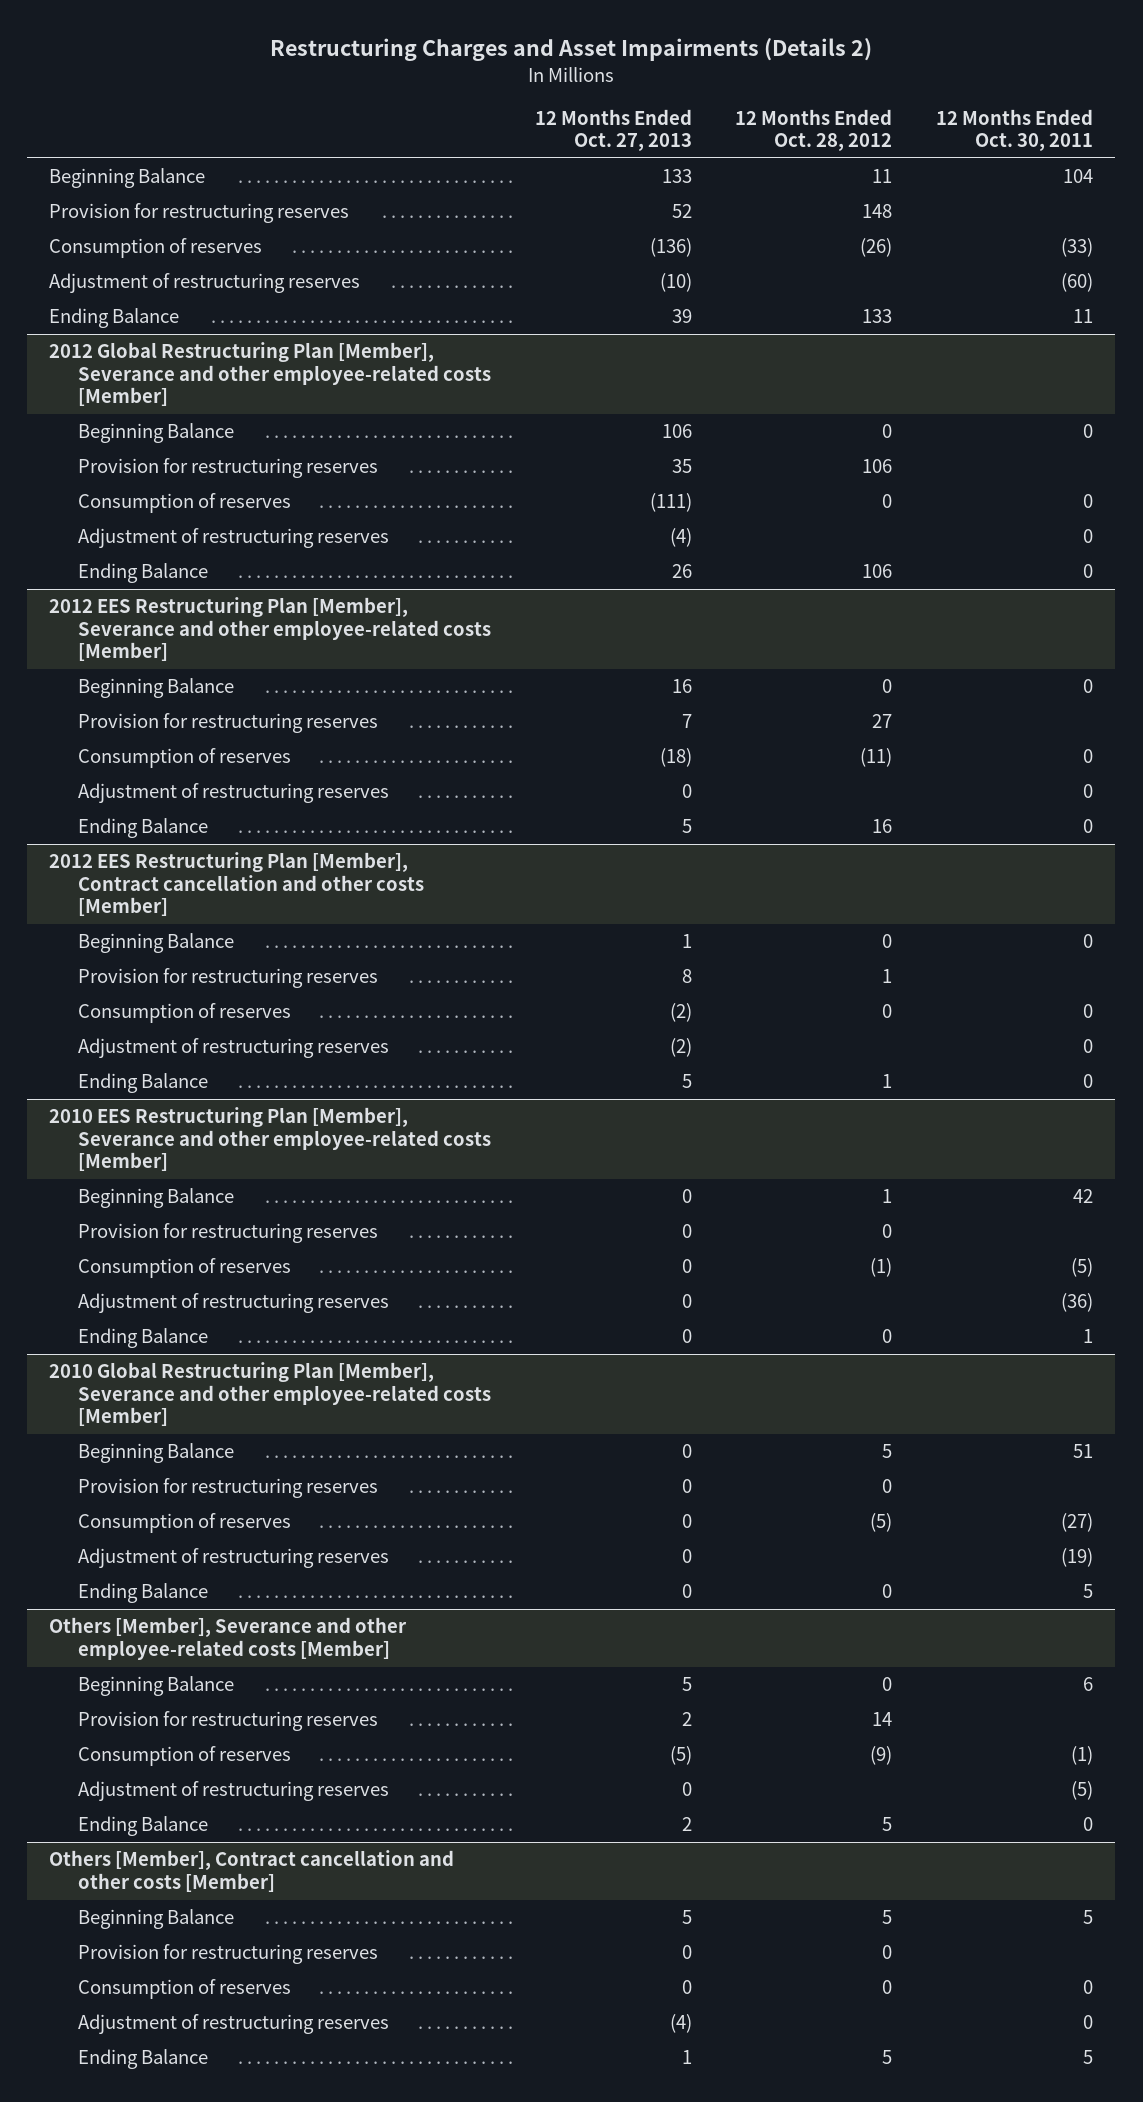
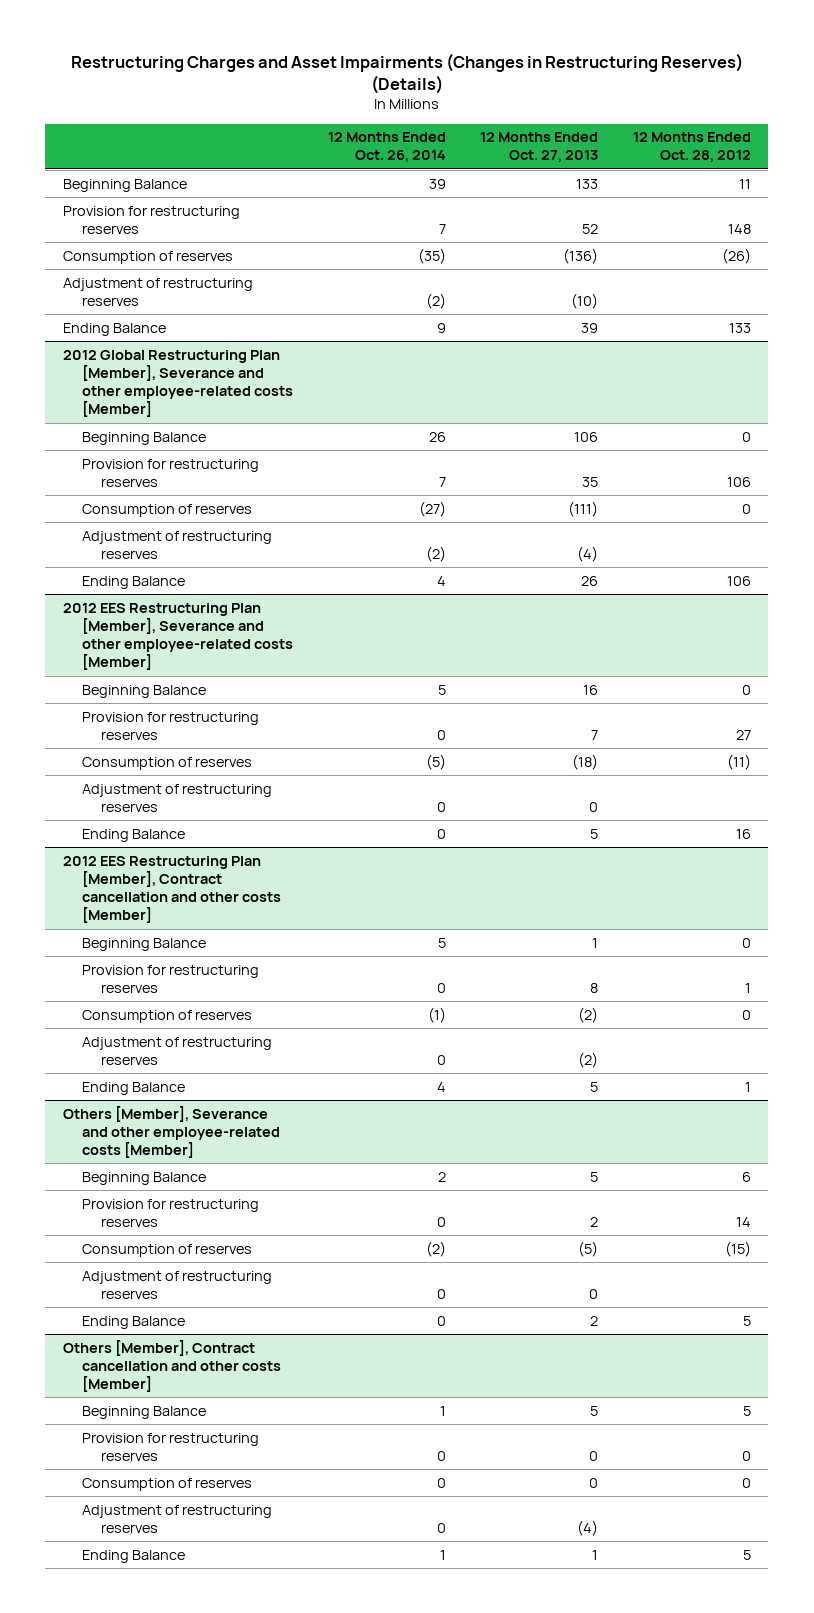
[270,38,873,62] Restructuring Charges and Asset Impairments (Details 2) -> [70,52,743,94] Restructuring Charges and Asset Impairments (Changes in Restructuring Reserves) (Details)
[936,108,1094,151] 12 Months Ended Oct. 30, 2011 -> none
none -> [327,132,446,163] 12 Months Ended Oct. 26, 2014
[49,1107,491,1171] 2010 EES Restructuring Plan [Member], Severance and other employee-related costs [Member] -> none
[77,1188,234,1209] Beginning Balance -> none
[77,1223,378,1244] Provision for restructuring reserves -> none
[77,1258,291,1279] Consumption of reserves -> none
[77,1293,389,1314] Adjustment of restructuring reserves -> none
[77,1328,208,1349] Ending Balance -> none
[49,1362,491,1426] 2010 Global Restructuring Plan [Member], Severance and other employee-related costs [Member] -> none
[77,1443,234,1464] Beginning Balance -> none
[77,1478,378,1499] Provision for restructuring reserves -> none
[77,1513,291,1534] Consumption of reserves -> none
[77,1548,389,1569] Adjustment of restructuring reserves -> none
[77,1583,208,1604] Ending Balance -> none
[882,1677,893,1692] 0 -> [742,1171,752,1182] 6
[870,1746,893,1766] (9) -> [725,1240,752,1257] (15)

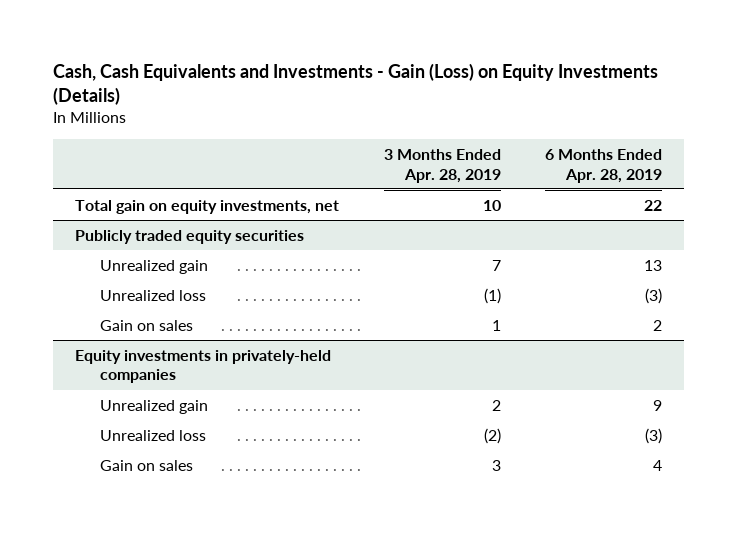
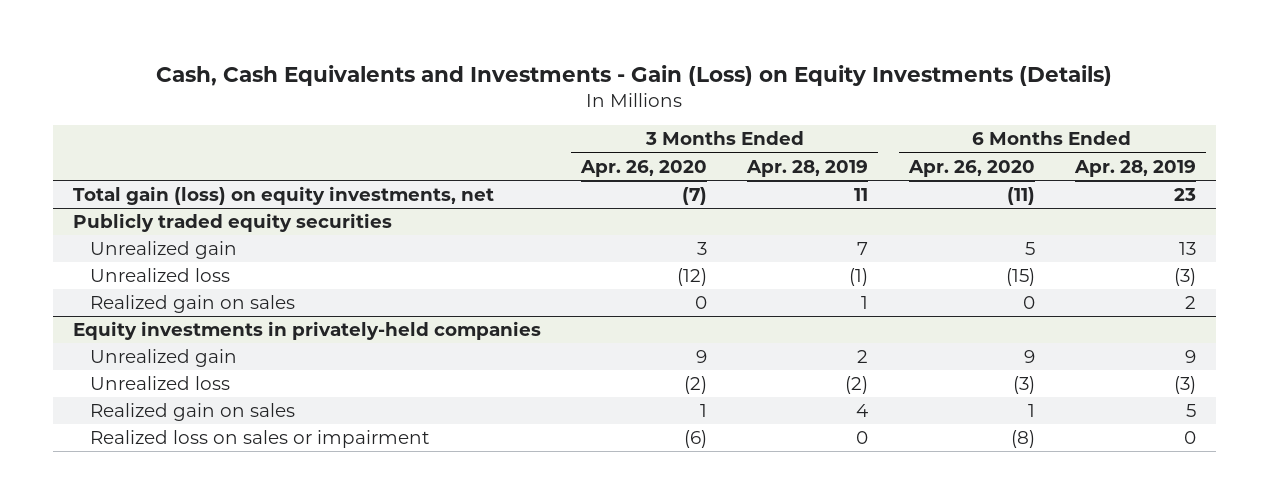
none -> [580,159,708,177] Apr. 26, 2020
none -> [907,159,1035,177] Apr. 26, 2020
[75,199,340,214] Total gain on equity investments, net -> [72,186,494,206] Total gain (loss) on equity investments, net
[482,199,501,211] 10 -> [854,188,869,202] 11
[644,199,663,211] 22 -> [1173,188,1196,202] 23
[100,319,194,331] Gain on sales -> [90,295,296,314] Realized gain on sales
[100,459,194,471] Gain on sales -> [90,403,296,422] Realized gain on sales
[491,459,501,471] 3 -> [856,404,869,418] 4
[653,459,663,471] 4 -> [1185,404,1196,418] 5
none -> [90,430,431,449] Realized loss on sales or impairment

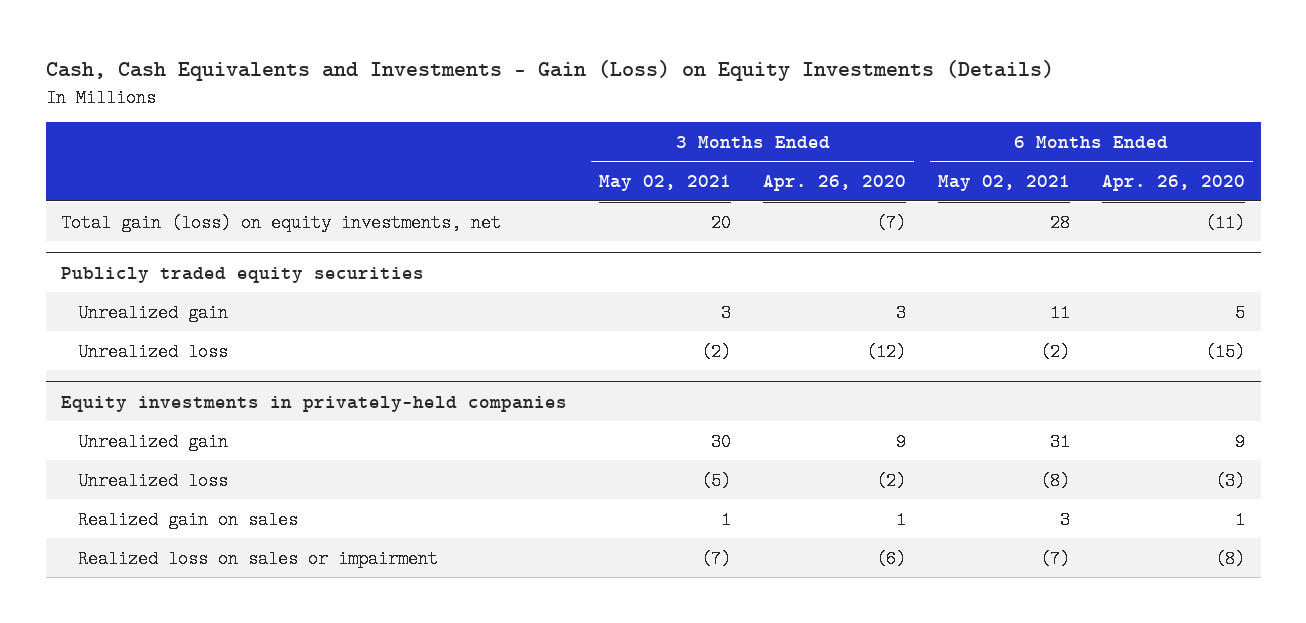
[746,159,869,177] Apr. 28, 2019 -> none
[1073,159,1196,177] Apr. 28, 2019 -> none
none -> [599,175,732,192] May 02, 2021
none -> [937,175,1070,192] May 02, 2021
[90,295,296,314] Realized gain on sales -> none

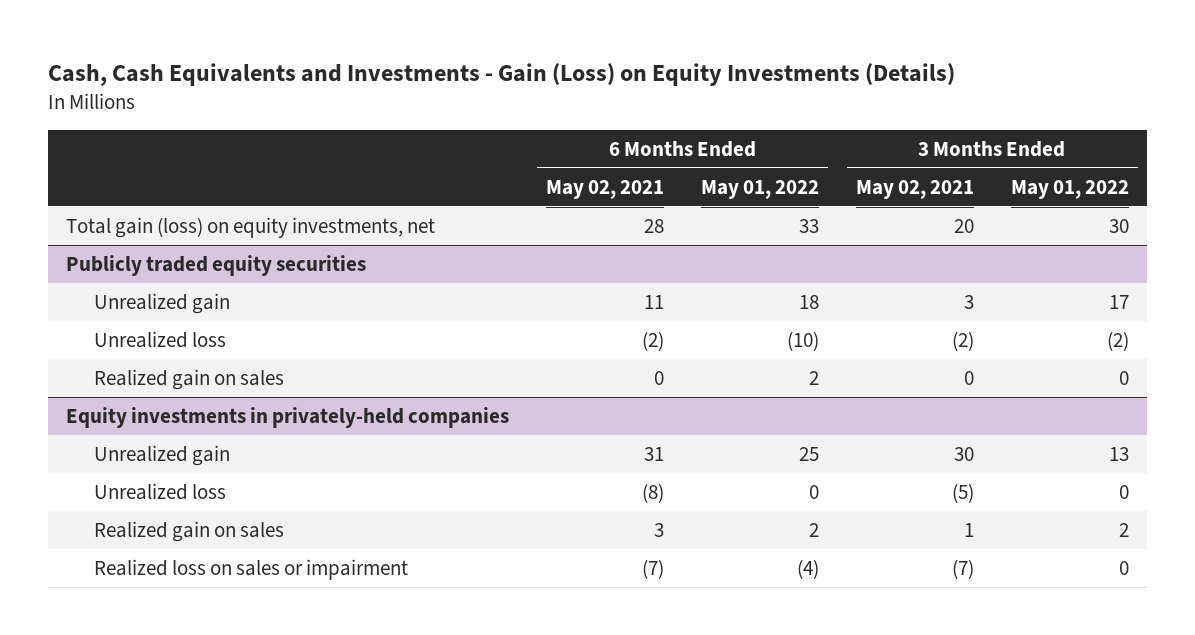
[763,175,907,192] Apr. 26, 2020 -> none
[1101,175,1245,192] Apr. 26, 2020 -> none
none -> [701,179,820,199] May 01, 2022
none -> [1010,179,1129,199] May 01, 2022
none -> [94,368,285,390] Realized gain on sales

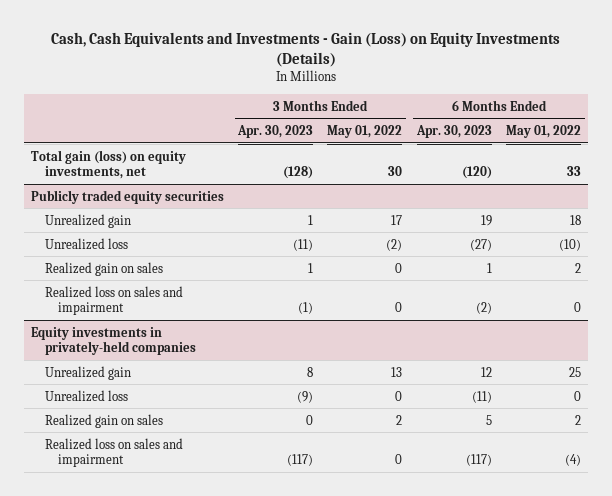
[546,179,665,199] May 02, 2021 -> none
[855,179,974,199] May 02, 2021 -> none
none -> [237,125,314,139] Apr. 30, 2023
none -> [415,125,492,139] Apr. 30, 2023
none -> [44,285,183,315] Realized loss on sales and impairment
[94,558,409,580] Realized loss on sales or impairment -> [44,437,183,467] Realized loss on sales and impairment

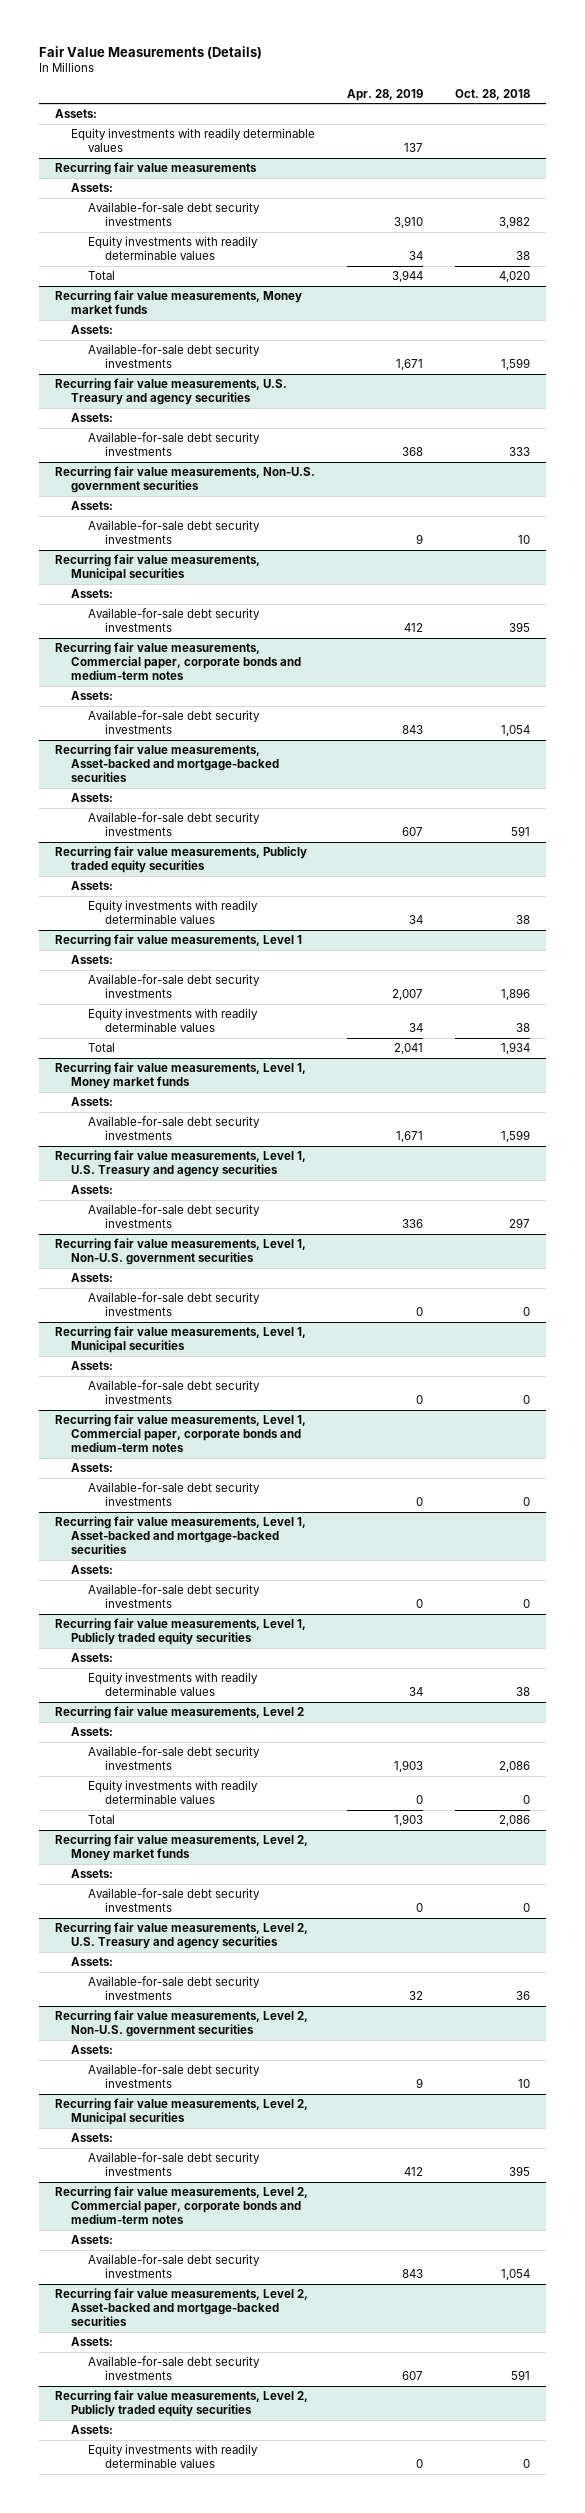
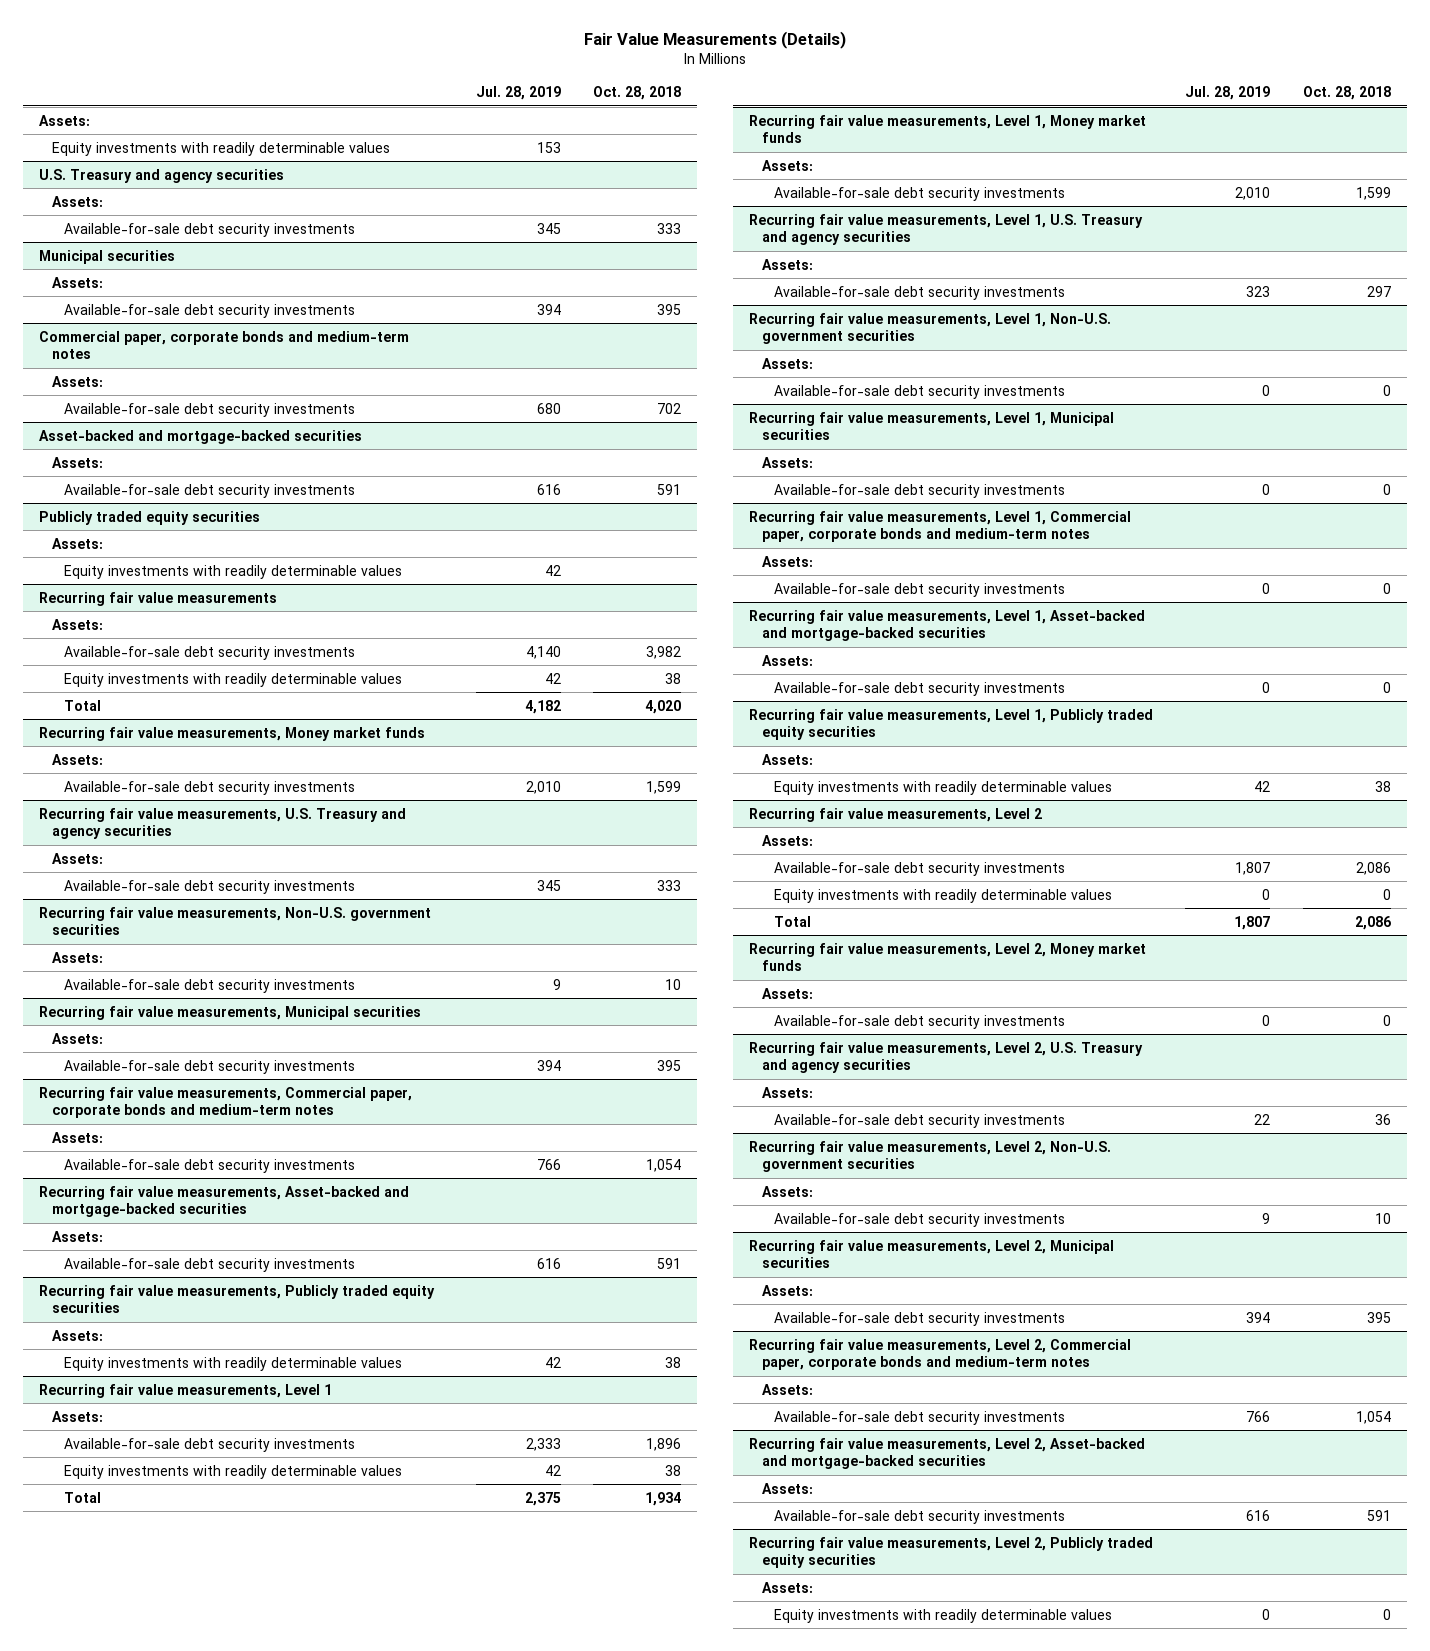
[347,88,424,101] Apr. 28, 2019 -> none
none -> [475,86,561,101] Jul. 28, 2019
none -> [39,168,285,183] U.S. Treasury and agency securities
none -> [51,195,103,207] Assets:
none -> [64,222,356,237] Available-for-sale debt security investments
none -> [39,249,176,264] Municipal securities
none -> [51,276,103,288] Assets:
none -> [64,303,356,318] Available-for-sale debt security investments
none -> [39,330,410,360] Commercial paper, corporate bonds and medium-term notes
none -> [51,375,103,387] Assets:
none -> [64,402,356,417] Available-for-sale debt security investments
none -> [39,429,363,444] Asset-backed and mortgage-backed securities
none -> [51,456,103,468] Assets:
none -> [64,483,356,498] Available-for-sale debt security investments
none -> [39,510,261,525] Publicly traded equity securities
none -> [51,537,103,549] Assets:
none -> [64,564,403,579] Equity investments with readily determinable values

